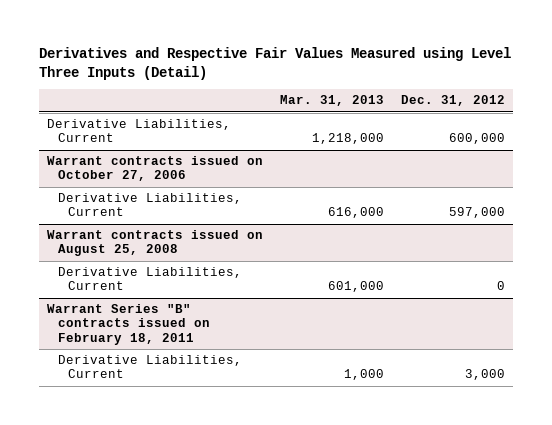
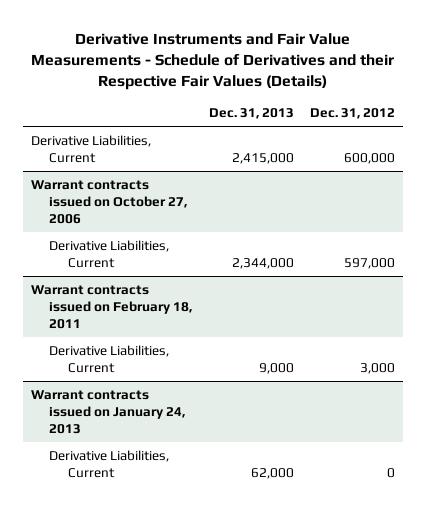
[38,46,511,80] Derivatives and Respective Fair Values Measured using Level Three Inputs (Detail) -> [31,32,395,90] Derivative Instruments and Fair Value Measurements - Schedule of Derivatives and their Respective Fair Values (Details)
[280,95,385,107] Mar. 31, 2013 -> none
none -> [208,108,294,120] Dec. 31, 2013
[47,230,264,257] Warrant contracts issued on August 25, 2008 -> none
[57,267,242,291] Derivative Liabilities, Current -> none
[47,304,210,345] Warrant Series "B" contracts issued on February 18, 2011 -> [31,284,193,330] Warrant contracts issued on February 18, 2011
none -> [31,389,186,435] Warrant contracts issued on January 24, 2013
none -> [49,449,170,479] Derivative Liabilities, Current

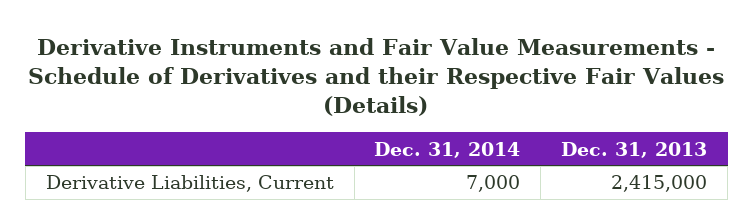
[310,108,396,120] Dec. 31, 2012 -> none
none -> [374,141,521,158] Dec. 31, 2014
[31,179,188,225] Warrant contracts issued on October 27, 2006 -> none
[49,239,170,269] Derivative Liabilities, Current -> none
[31,284,193,330] Warrant contracts issued on February 18, 2011 -> none
[49,344,170,374] Derivative Liabilities, Current -> none
[31,389,186,435] Warrant contracts issued on January 24, 2013 -> none
[49,449,170,479] Derivative Liabilities, Current -> none

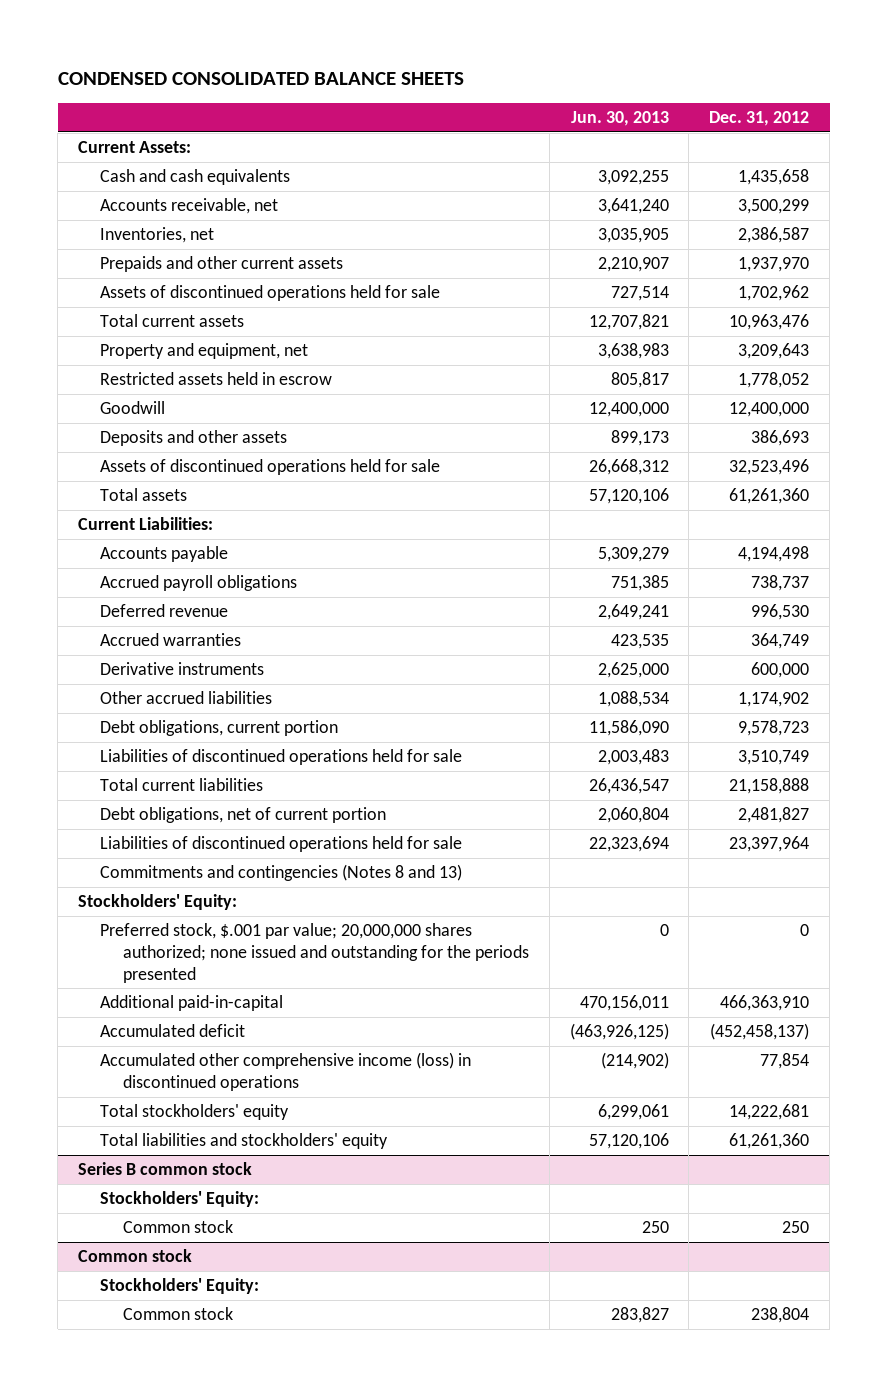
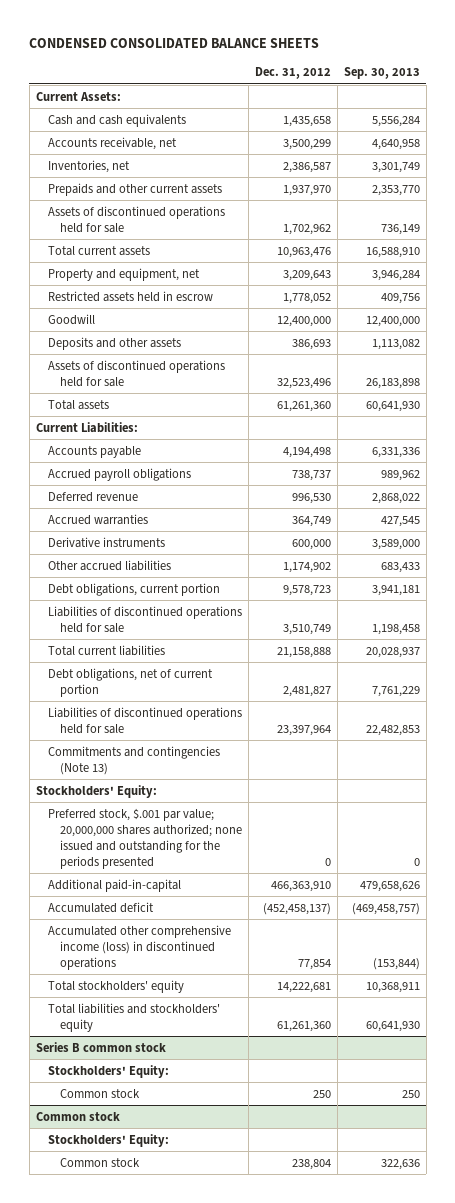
[570,111,669,127] Jun. 30, 2013 -> none
none -> [343,67,420,80] Sep. 30, 2013
[100,864,463,882] Commitments and contingencies (Notes 8 and 13) -> [47,745,220,775] Commitments and contingencies (Note 13)

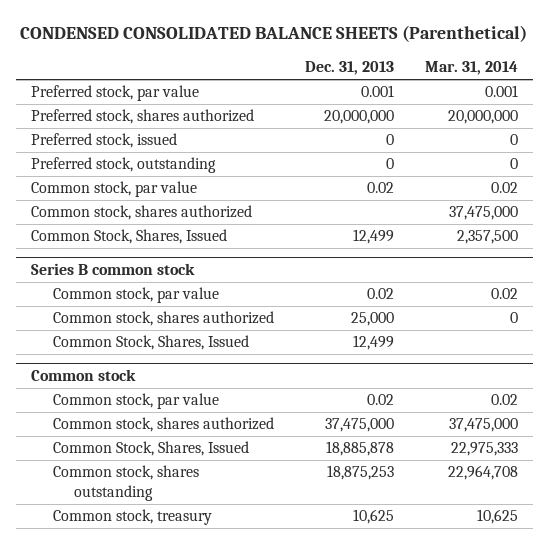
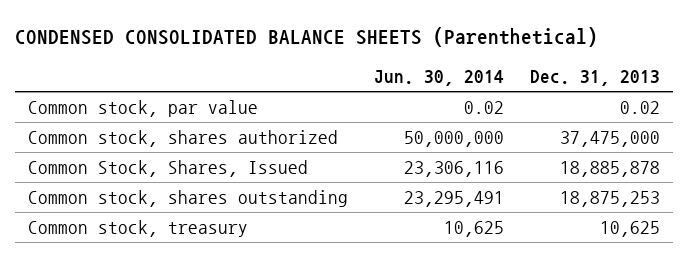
[424,61,518,76] Mar. 31, 2014 -> none
none -> [373,70,504,87] Jun. 30, 2014
[31,85,200,102] Preferred stock, par value -> none
[31,109,255,125] Preferred stock, shares authorized -> none
[31,133,178,149] Preferred stock, issued -> none
[31,157,217,174] Preferred stock, outstanding -> none
[31,205,253,221] Common stock, shares authorized -> none
[31,229,228,245] Common Stock, Shares, Issued -> none
[31,263,196,276] Series B common stock -> none
[52,287,219,304] Common stock, par value -> none
[52,311,274,327] Common stock, shares authorized -> none
[52,335,249,351] Common Stock, Shares, Issued -> none
[31,369,137,382] Common stock -> none
[52,393,219,410] Common stock, par value -> none

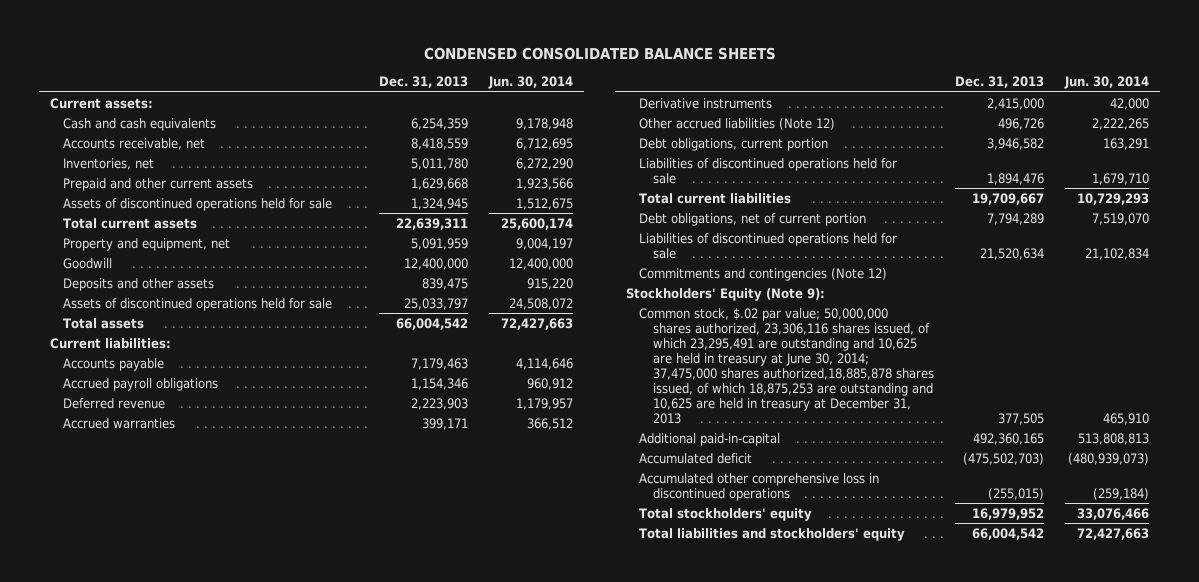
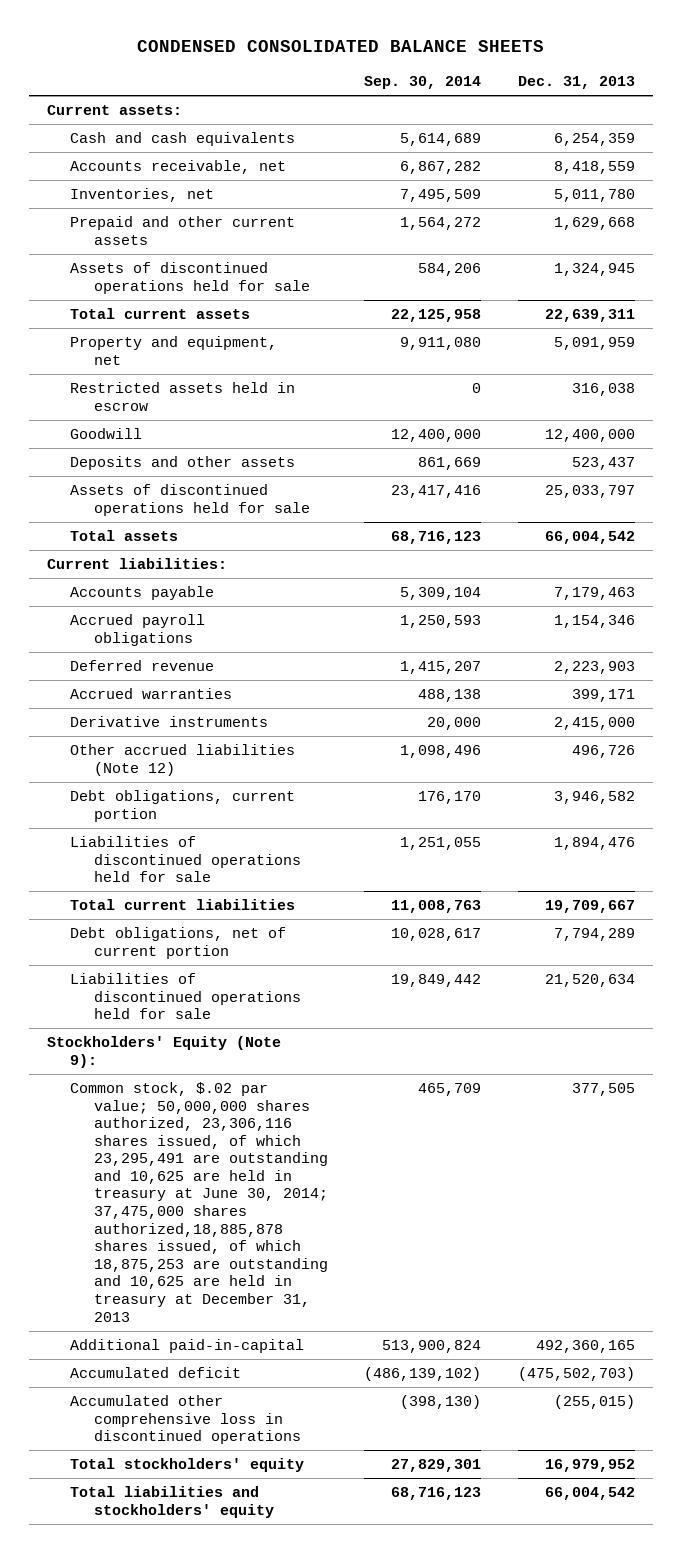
[488,76,574,90] Jun. 30, 2014 -> none
none -> [364,76,482,90] Sep. 30, 2014
none -> [70,381,296,411] Restricted assets held in escrow
[421,277,468,290] 839,475 -> [571,456,635,470] 523,437
[639,267,888,281] Commitments and contingencies (Note 12) -> none

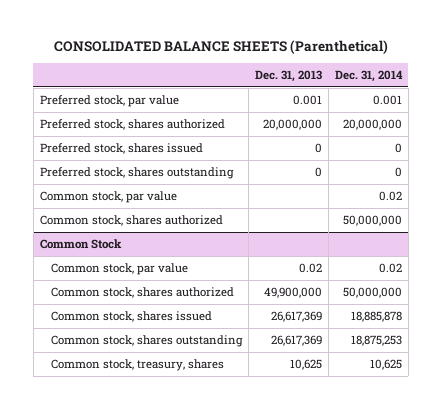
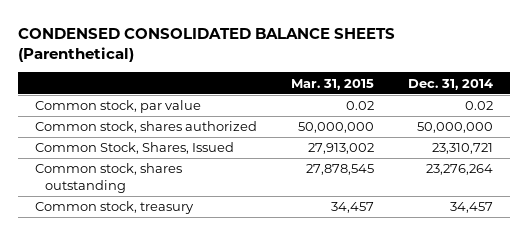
[53,40,388,55] CONSOLIDATED BALANCE SHEETS (Parenthetical) -> [18,27,396,63] CONDENSED CONSOLIDATED BALANCE SHEETS (Parenthetical)
[254,70,322,83] Dec. 31, 2013 -> none
none -> [290,78,374,90] Mar. 31, 2015
[39,95,179,108] Preferred stock, par value -> none
[39,119,225,131] Preferred stock, shares authorized -> none
[39,143,203,155] Preferred stock, shares issued -> none
[39,167,234,180] Preferred stock, shares outstanding -> none
[39,239,122,250] Common Stock -> none
[50,263,188,276] Common stock, par value -> none
[50,287,234,299] Common stock, shares authorized -> none
[50,311,212,323] Common stock, shares issued -> [35,142,235,155] Common Stock, Shares, Issued
[350,311,402,323] 18,885,878 -> [431,143,493,155] 23,310,721
[350,335,402,347] 18,875,253 -> [425,164,493,176] 23,276,264
[50,359,224,372] Common stock, treasury, shares -> [35,201,195,215] Common stock, treasury
[369,359,402,371] 10,625 -> [449,202,493,214] 34,457

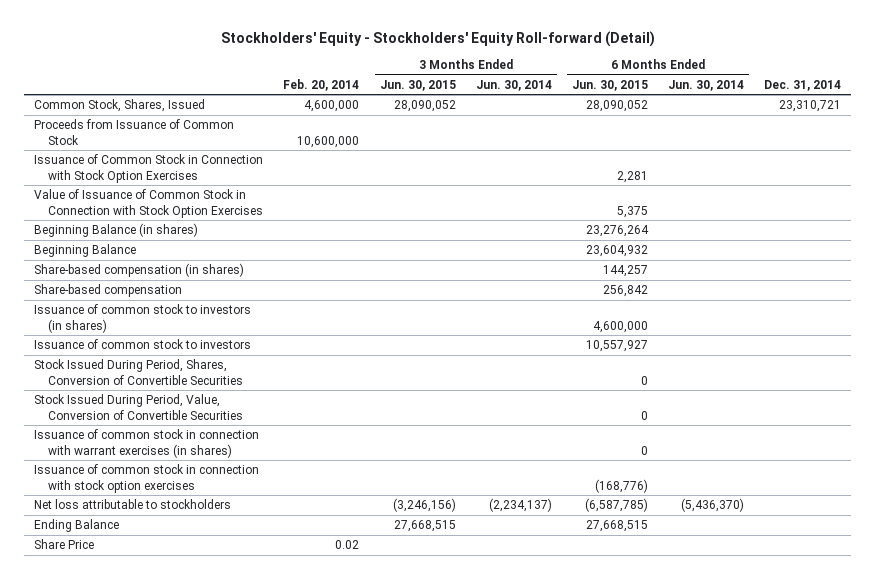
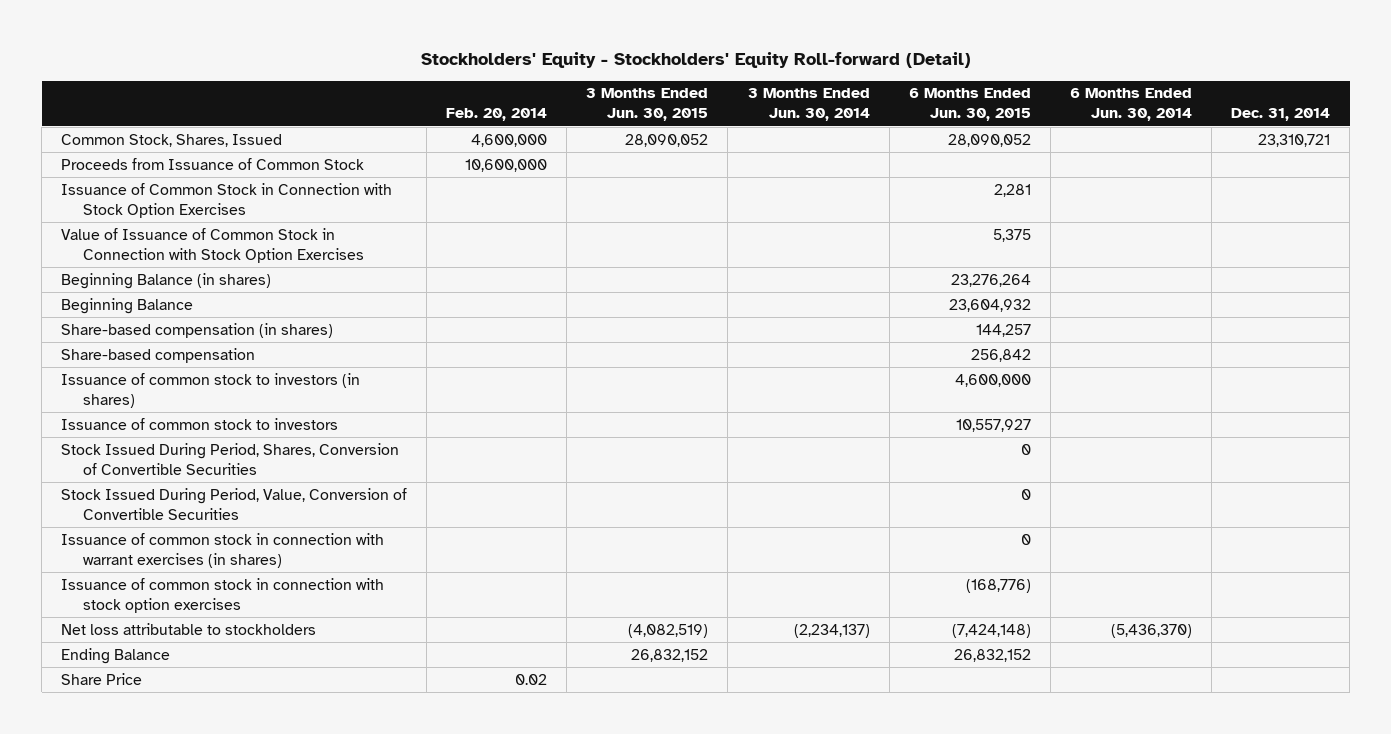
[392,498,456,513] (3,246,156) -> [628,623,709,638] (4,082,519)
[584,498,648,513] (6,587,785) -> [951,623,1031,638] (7,424,148)
[393,520,456,533] 27,668,515 -> [631,648,709,662] 26,832,152
[585,520,648,533] 27,668,515 -> [953,648,1031,662] 26,832,152

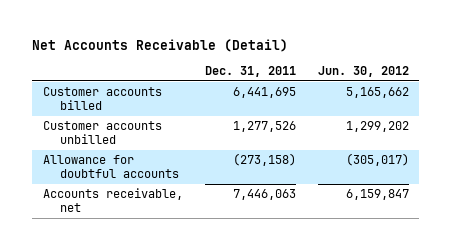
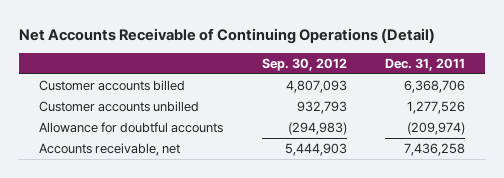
[32,38,289,52] Net Accounts Receivable (Detail) -> [19,27,436,44] Net Accounts Receivable of Continuing Operations (Detail)
[317,66,409,78] Jun. 30, 2012 -> none
none -> [261,57,347,71] Sep. 30, 2012
[232,86,296,98] 6,441,695 -> [404,80,466,94] 6,368,706
[232,152,296,166] (273,158) -> [407,122,466,136] (209,974)
[232,188,296,200] 7,446,063 -> [404,143,466,157] 7,436,258

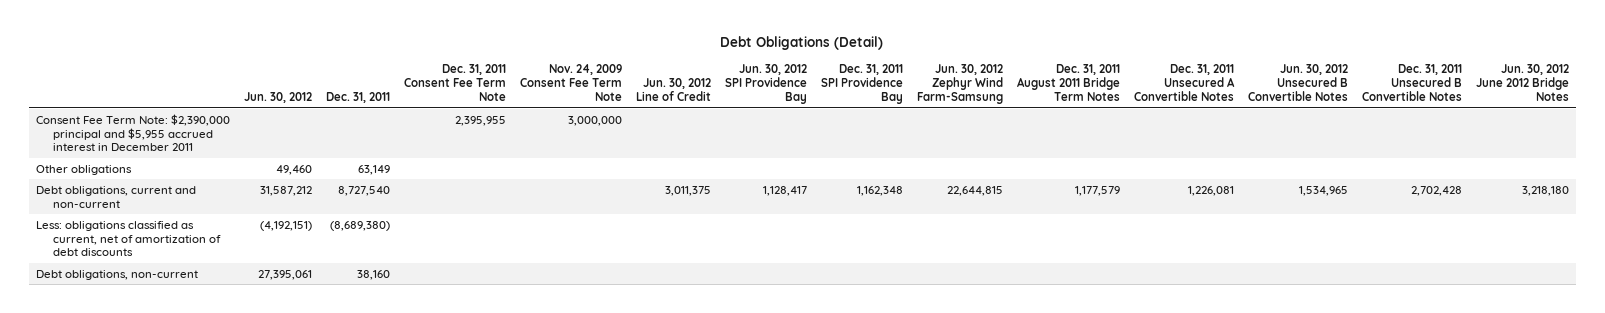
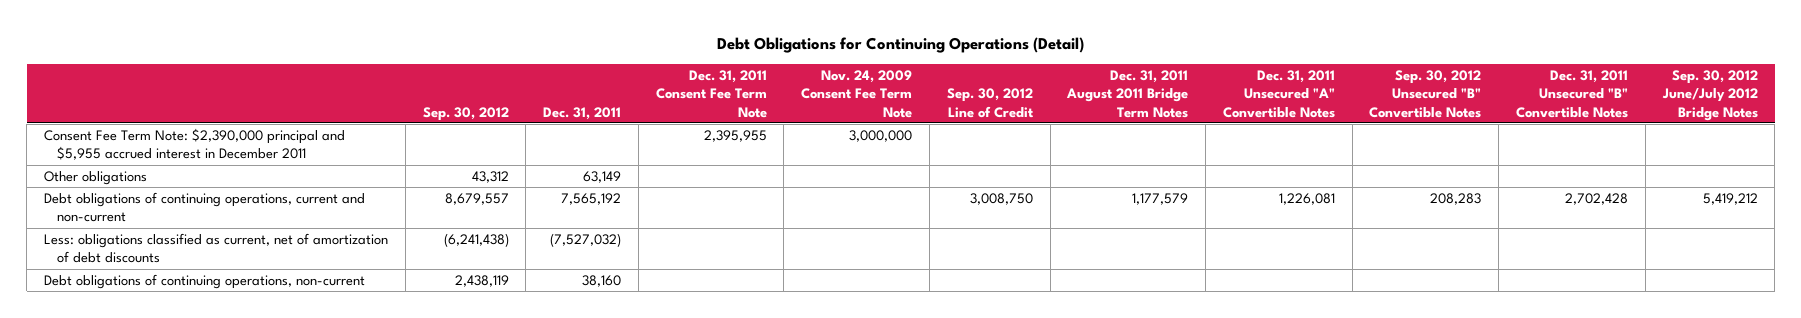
[720,36,884,51] Debt Obligations (Detail) -> [716,37,1084,54] Debt Obligations for Continuing Operations (Detail)
[243,92,312,104] Jun. 30, 2012 -> none
[635,78,711,102] Jun. 30, 2012 Line of Credit -> none
[724,64,807,105] Jun. 30, 2012 SPI Providence Bay -> none
[820,64,903,105] Dec. 31, 2011 SPI Providence Bay -> none
[916,64,1003,105] Jun. 30, 2012 Zephyr Wind Farm-Samsung -> none
[1134,64,1236,102] Dec. 31, 2011 Unsecured A Convertible Notes -> none
[1248,64,1349,102] Jun. 30, 2012 Unsecured B Convertible Notes -> none
[1362,64,1463,102] Dec. 31, 2011 Unsecured B Convertible Notes -> none
[1476,64,1570,102] Jun. 30, 2012 June 2012 Bridge Notes -> none
none -> [422,106,509,121] Sep. 30, 2012
none -> [946,88,1034,118] Sep. 30, 2012 Line of Credit
none -> [1222,69,1335,118] Dec. 31, 2011 Unsecured "A" Convertible Notes
none -> [1369,69,1482,118] Sep. 30, 2012 Unsecured "B" Convertible Notes
none -> [1515,69,1628,118] Dec. 31, 2011 Unsecured "B" Convertible Notes
none -> [1661,69,1758,121] Sep. 30, 2012 June/July 2012 Bridge Notes
[35,185,196,208] Debt obligations, current and non-current -> [43,191,365,223] Debt obligations of continuing operations, current and non-current
[337,185,390,196] 8,727,540 -> [561,192,622,205] 7,565,192
[329,220,390,231] (8,689,380) -> [550,232,622,247] (7,527,032)
[35,269,198,280] Debt obligations, non-current -> [43,273,365,289] Debt obligations of continuing operations, non-current

